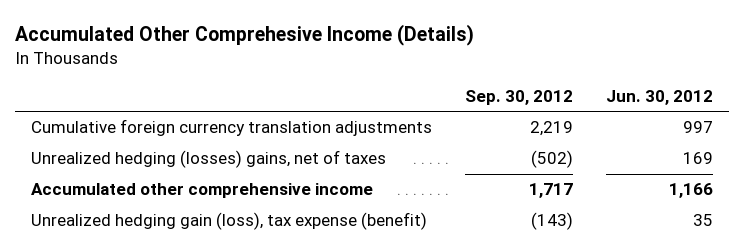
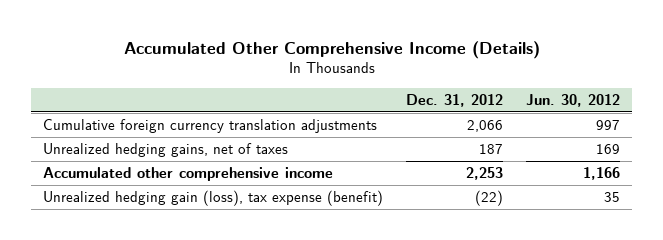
[14,24,474,47] Accumulated Other Comprehesive Income (Details) -> [123,40,540,59] Accumulated Other Comprehensive Income (Details)
[464,90,573,106] Sep. 30, 2012 -> none
none -> [406,93,504,107] Dec. 31, 2012
[31,150,387,169] Unrealized hedging (losses) gains, net of taxes -> [42,142,288,157] Unrealized hedging gains, net of taxes

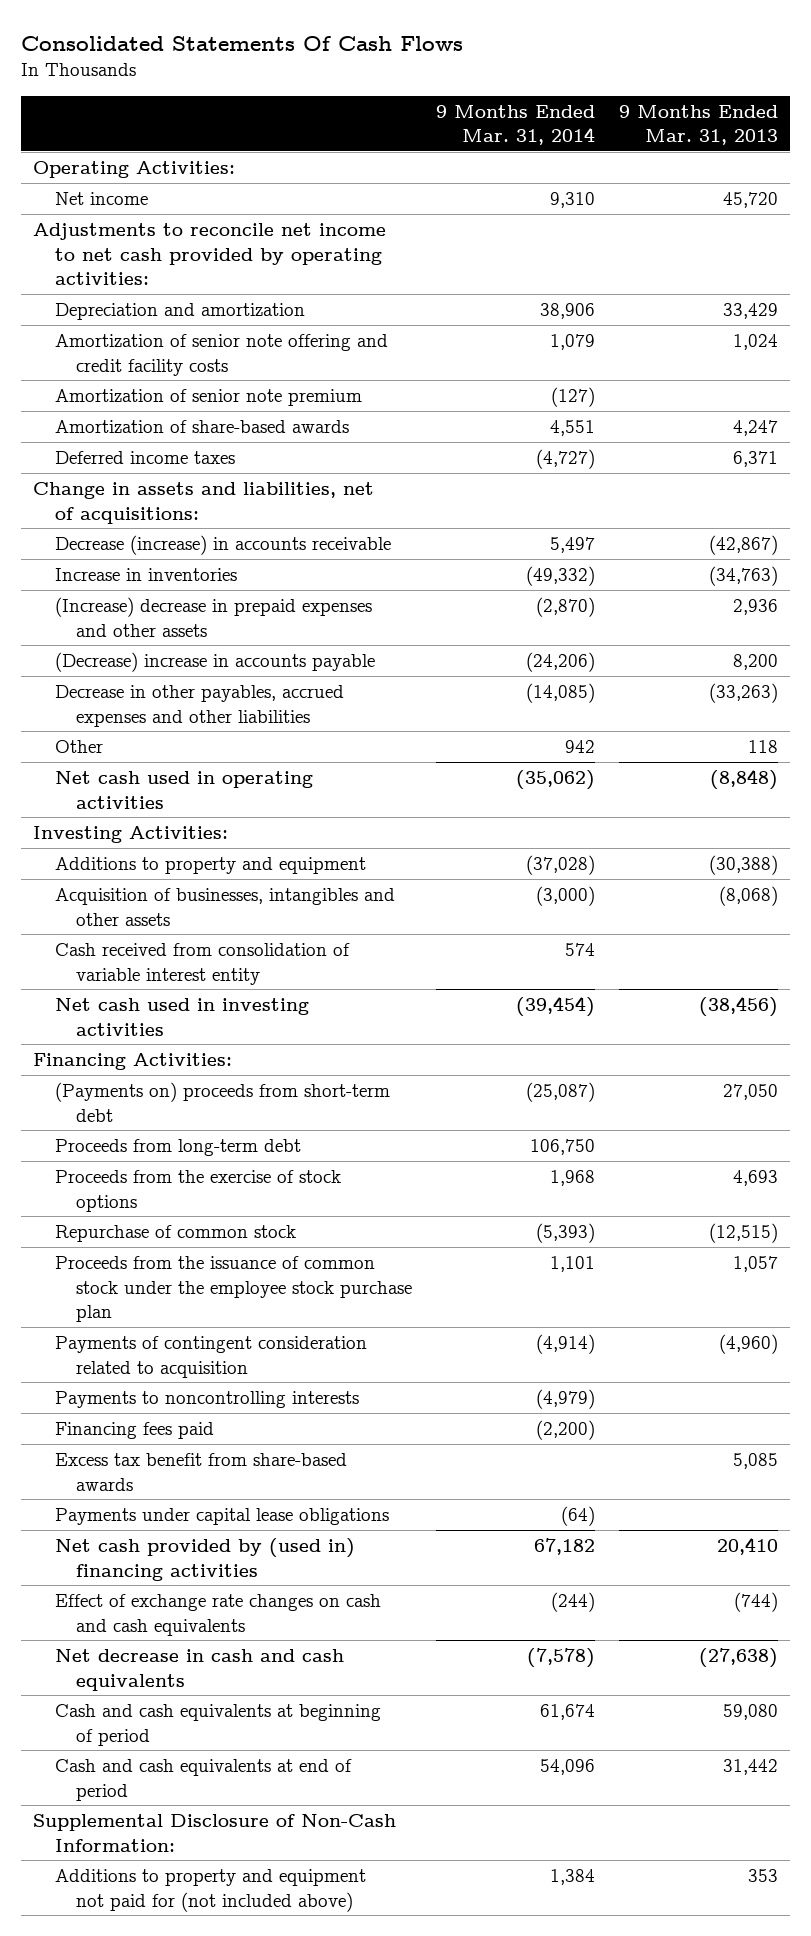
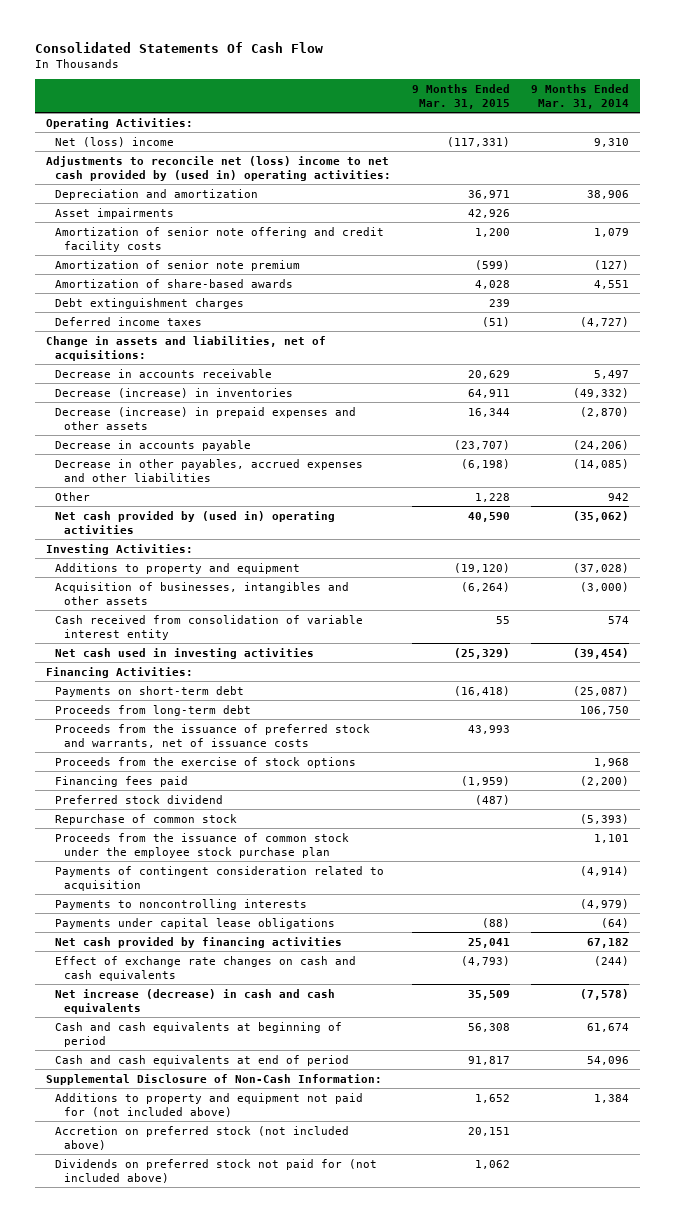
[20,35,463,51] Consolidated Statements Of Cash Flows -> [35,41,324,53] Consolidated Statements Of Cash Flow
[619,104,779,146] 9 Months Ended Mar. 31, 2013 -> none
none -> [411,83,510,109] 9 Months Ended Mar. 31, 2015
[54,192,148,206] Net income -> [54,136,174,147] Net (loss) income
[32,223,386,285] Adjustments to reconcile net income to net cash provided by operating activities: -> [45,155,391,181] Adjustments to reconcile net (loss) income to net cash provided by (used in) operating activities:
none -> [54,207,174,219] Asset impairments
none -> [54,297,244,309] Debt extinguishment charges
[54,535,391,556] Decrease (increase) in accounts receivable -> [54,368,272,378] Decrease in accounts receivable
[54,568,237,582] Increase in inventories -> [54,387,293,398] Decrease (increase) in inventories
[54,597,372,637] (Increase) decrease in prepaid expenses and other assets -> [54,406,356,430] Decrease (increase) in prepaid expenses and other assets
[54,652,375,673] (Decrease) increase in accounts payable -> [54,439,251,451] Decrease in accounts payable
[54,771,313,809] Net cash used in operating activities -> [54,510,335,534] Net cash provided by (used in) operating activities
[54,1082,390,1122] (Payments on) proceeds from short-term debt -> [54,685,244,697] Payments on short-term debt
none -> [54,723,370,748] Proceeds from the issuance of preferred stock and warrants, net of issuance costs
[54,1422,214,1440] Financing fees paid -> [54,775,188,787] Financing fees paid
none -> [54,794,223,804] Preferred stock dividend
[54,1453,347,1491] Excess tax benefit from share-based awards -> none
[54,1538,355,1581] Net cash provided by (used in) financing activities -> [54,936,342,948] Net cash provided by financing activities
[54,1649,344,1691] Net decrease in cash and cash equivalents -> [54,988,335,1014] Net increase (decrease) in cash and cash equivalents
none -> [54,1125,349,1150] Accretion on preferred stock (not included above)
none -> [54,1158,377,1183] Dividends on preferred stock not paid for (not included above)

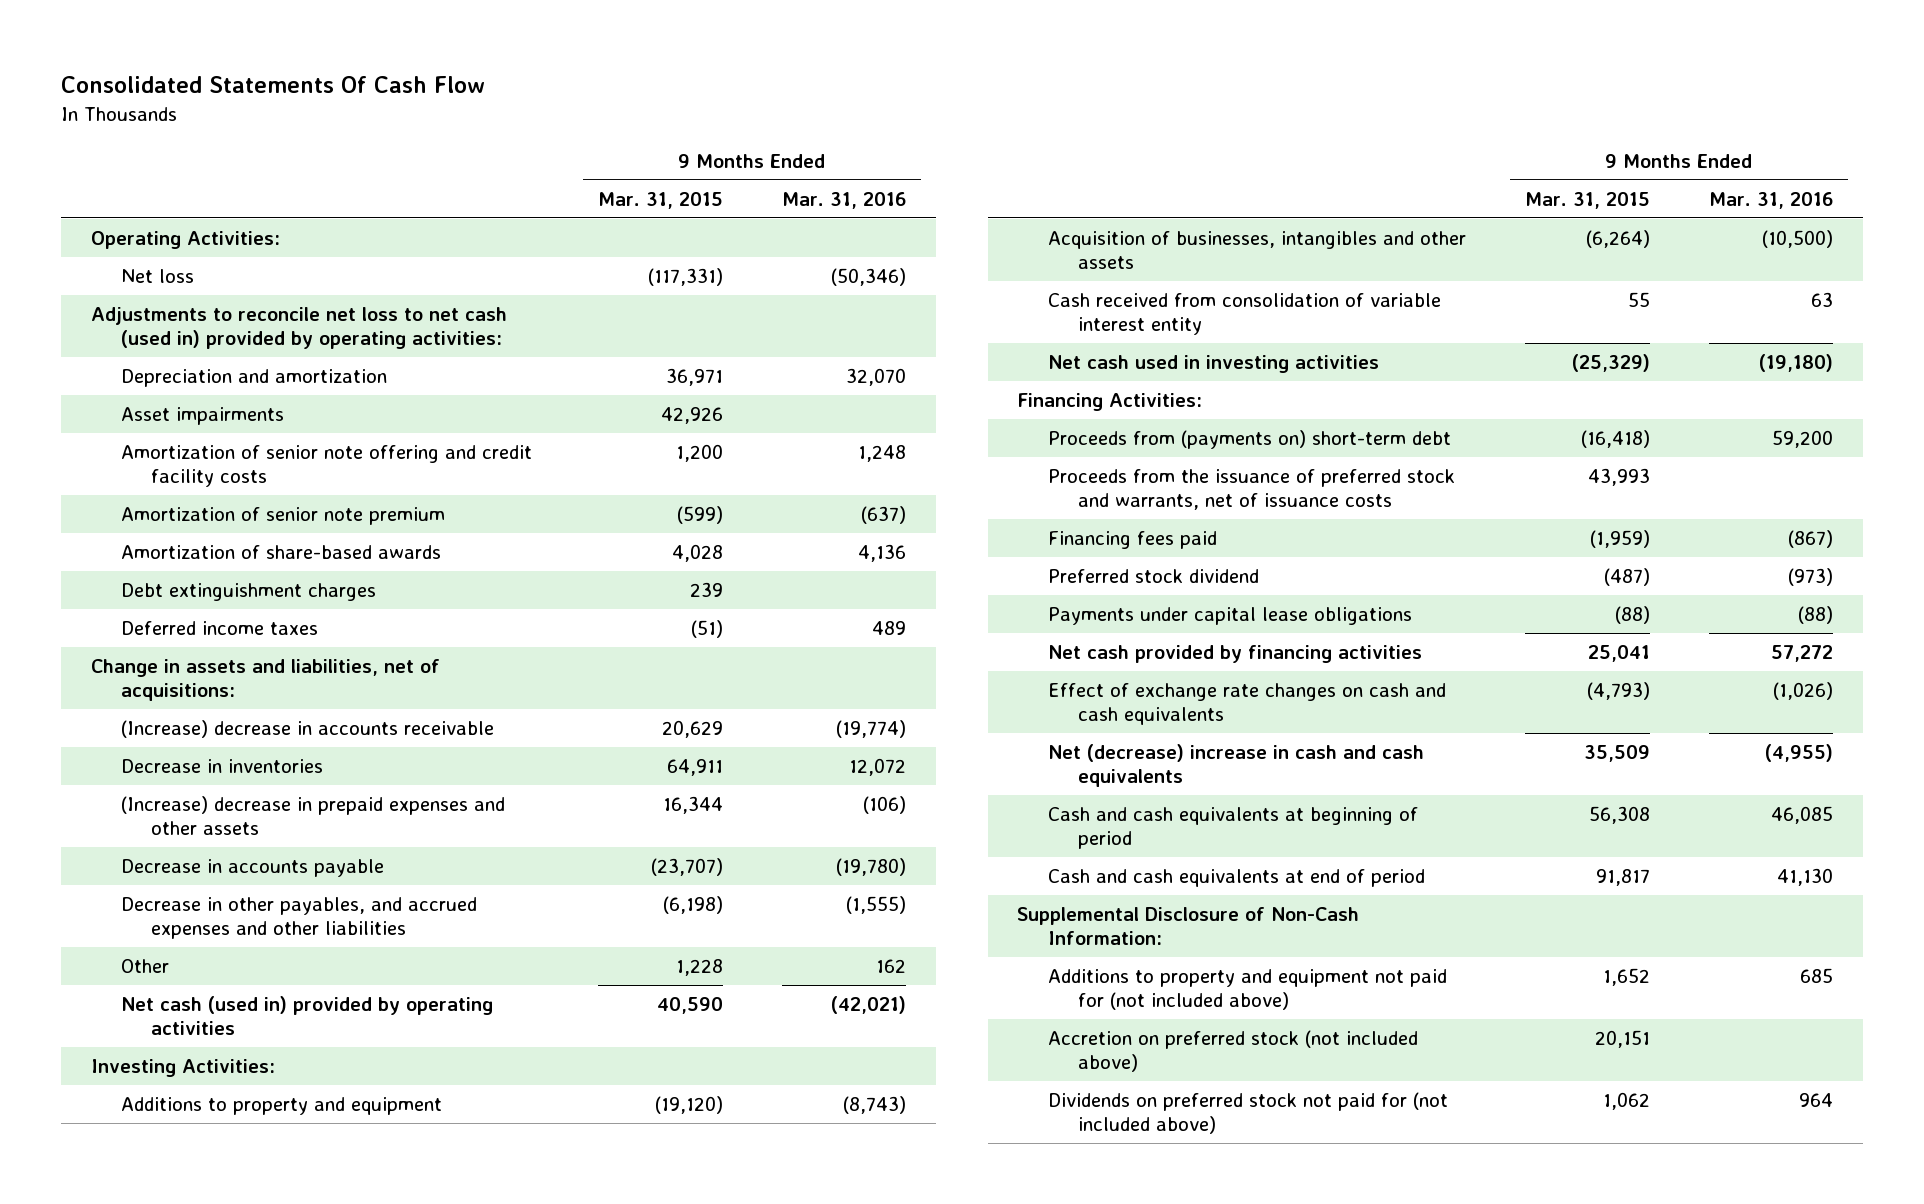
[530,83,629,109] 9 Months Ended Mar. 31, 2014 -> none
none -> [782,191,907,209] Mar. 31, 2016
[54,136,174,147] Net (loss) income -> [120,269,194,284] Net loss
[45,155,391,181] Adjustments to reconcile net (loss) income to net cash provided by (used in) operating activities: -> [90,307,507,350] Adjustments to reconcile net loss to net cash (used in) provided by operating activities:
[54,368,272,378] Decrease in accounts receivable -> [120,720,494,739] (Increase) decrease in accounts receivable
[54,387,293,398] Decrease (increase) in inventories -> [120,759,323,774] Decrease in inventories
[54,406,356,430] Decrease (increase) in prepaid expenses and other assets -> [120,796,505,836] (Increase) decrease in prepaid expenses and other assets
[54,458,363,482] Decrease in other payables, accrued expenses and other liabilities -> [120,897,477,940] Decrease in other payables, and accrued expenses and other liabilities
[54,510,335,534] Net cash provided by (used in) operating activities -> [120,996,493,1036] Net cash (used in) provided by operating activities
[54,704,251,716] Proceeds from long-term debt -> none
[54,685,244,697] Payments on short-term debt -> [1047,430,1451,450] Proceeds from (payments on) short-term debt
[54,756,356,768] Proceeds from the exercise of stock options -> none
[54,813,237,825] Repurchase of common stock -> none
[54,832,349,858] Proceeds from the issuance of common stock under the employee stock purchase plan -> none
[54,865,384,891] Payments of contingent consideration related to acquisition -> none
[54,898,307,910] Payments to noncontrolling interests -> none
[54,988,335,1014] Net increase (decrease) in cash and cash equivalents -> [1047,744,1424,788] Net (decrease) increase in cash and cash equivalents

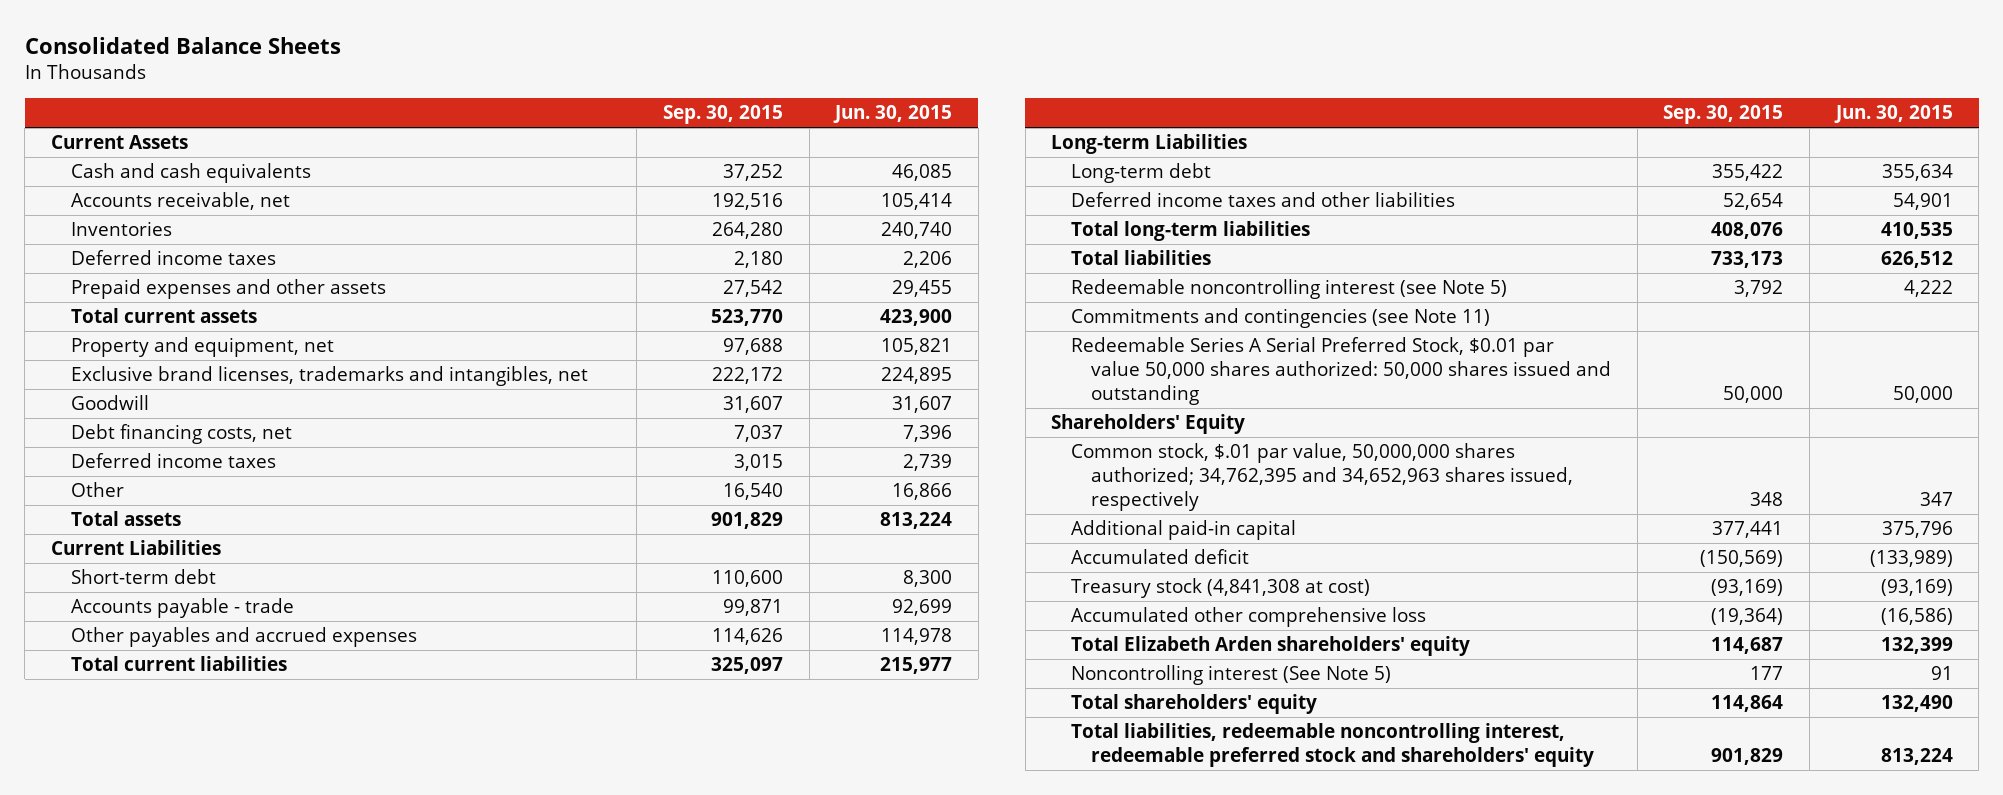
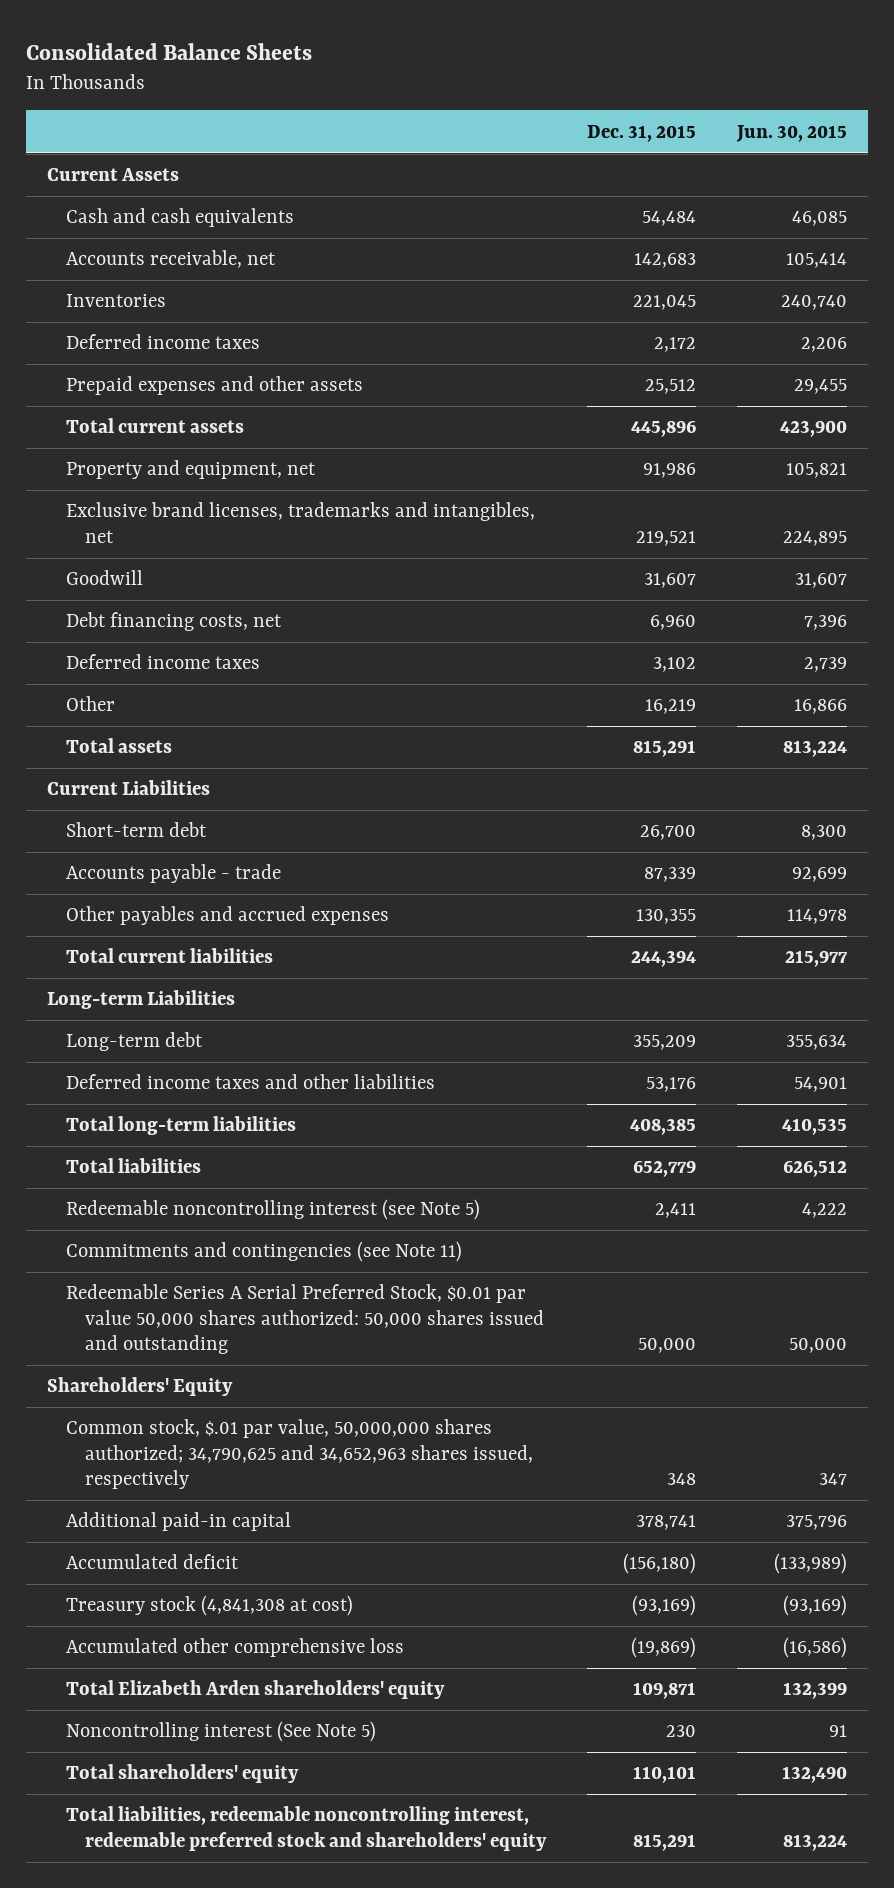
[663,105,784,125] Sep. 30, 2015 -> none
none -> [586,124,696,142] Dec. 31, 2015
[1071,443,1574,512] Common stock, $.01 par value, 50,000,000 shares authorized; 34,762,395 and 34,652,963 shares issued, respectively -> [65,1419,533,1489] Common stock, $.01 par value, 50,000,000 shares authorized; 34,790,625 and 34,652,963 shares issued, respectively

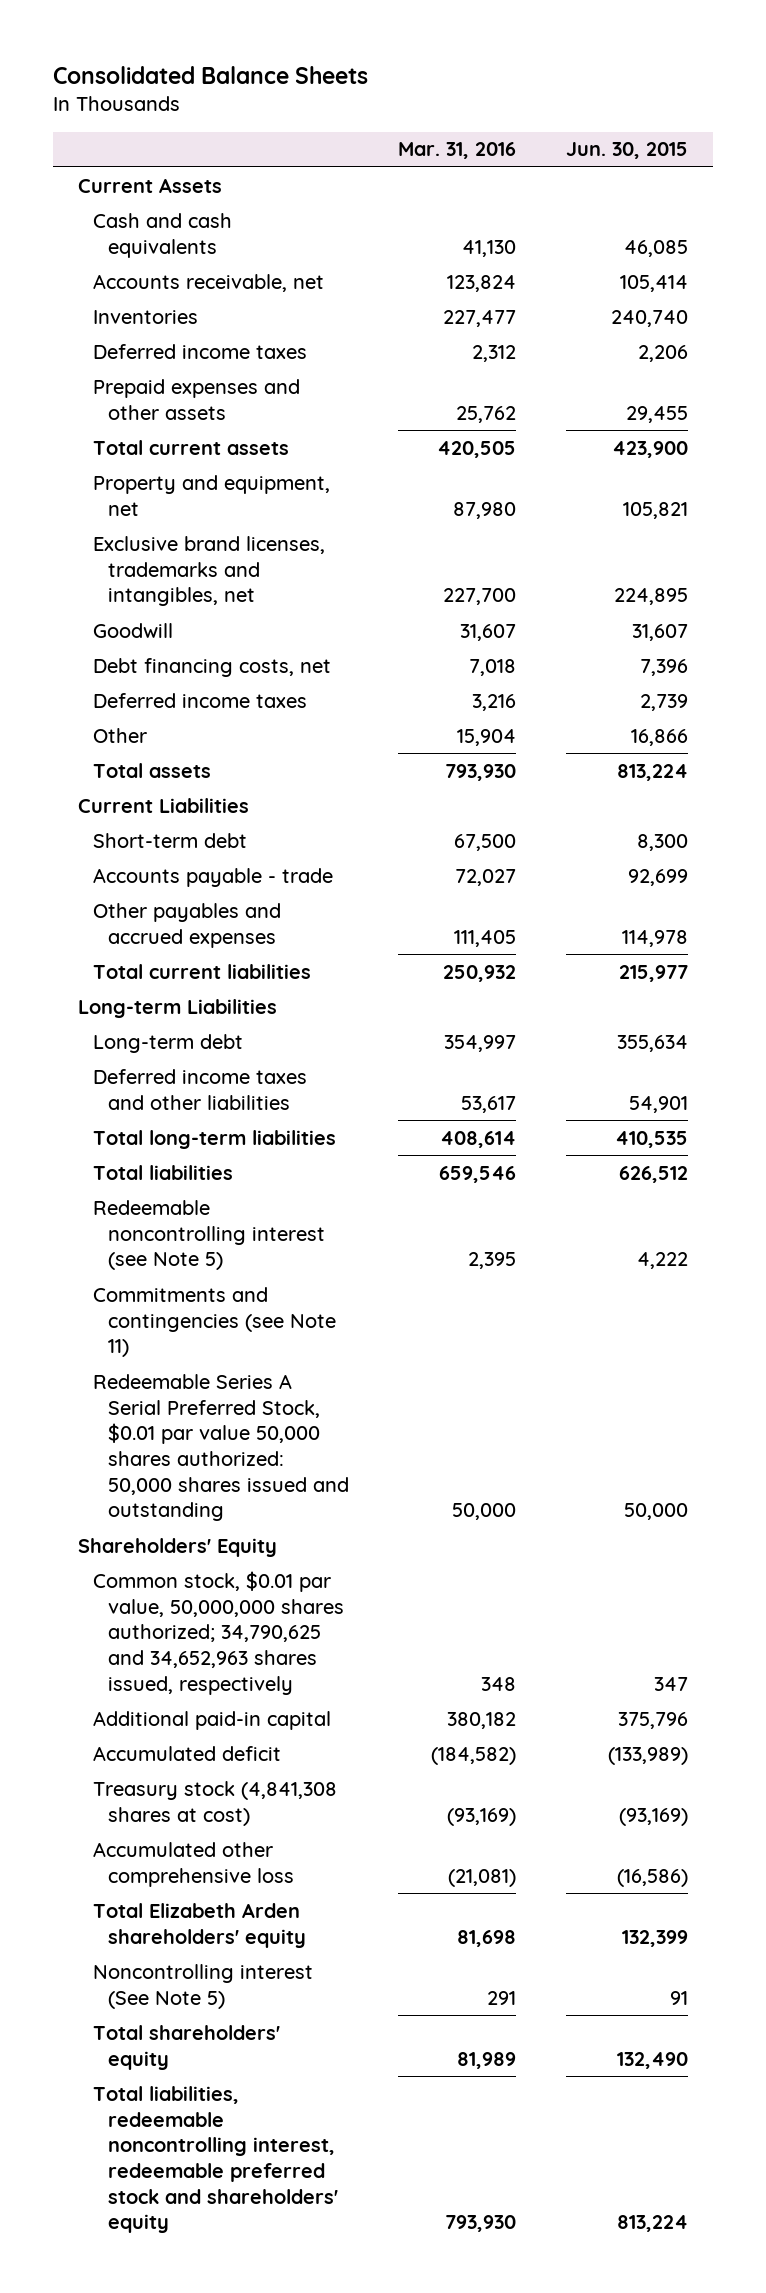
[586,124,696,142] Dec. 31, 2015 -> none
none -> [398,142,517,160] Mar. 31, 2016
[65,1419,533,1489] Common stock, $.01 par value, 50,000,000 shares authorized; 34,790,625 and 34,652,963 shares issued, respectively -> [92,1570,344,1695] Common stock, $0.01 par value, 50,000,000 shares authorized; 34,790,625 and 34,652,963 shares issued, respectively
[65,1595,353,1617] Treasury stock (4,841,308 at cost) -> [92,1780,337,1826] Treasury stock (4,841,308 shares at cost)

